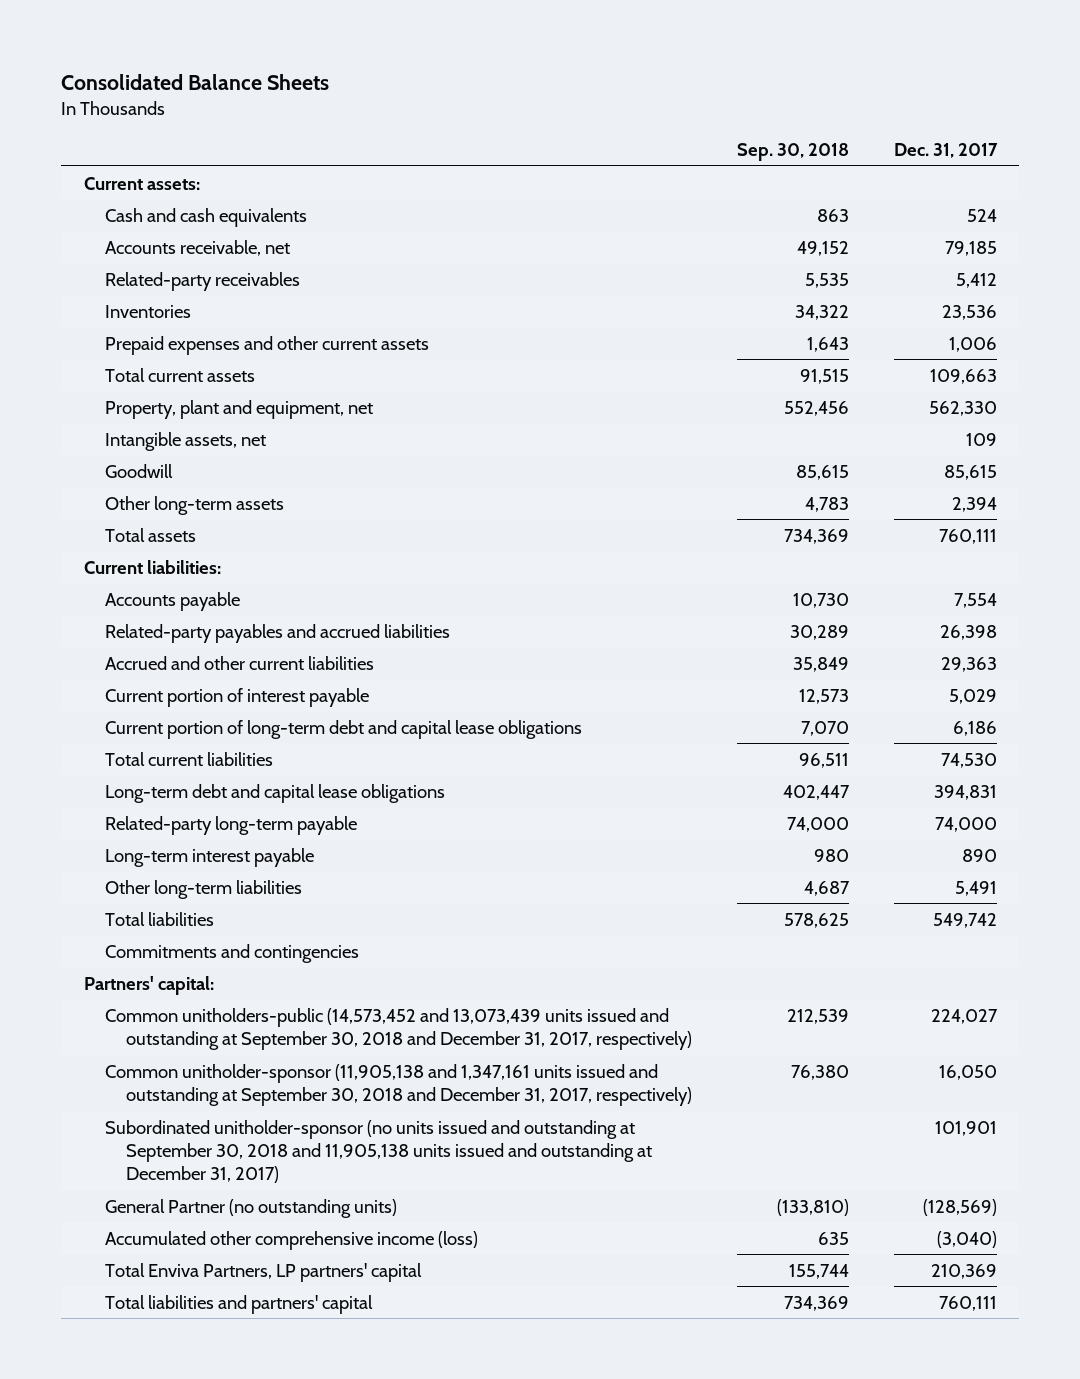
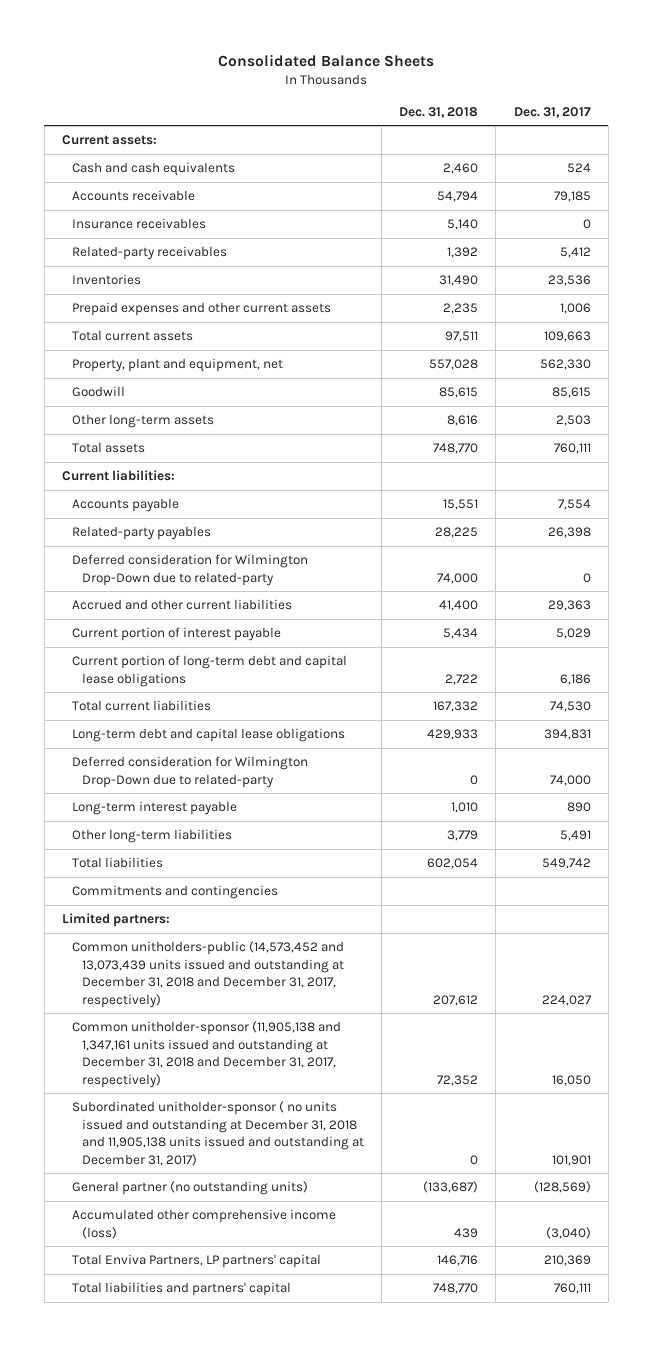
[736,143,849,162] Sep. 30, 2018 -> none
none -> [399,106,479,118] Dec. 31, 2018
[104,239,290,256] Accounts receivable, net -> [71,190,195,202] Accounts receivable
none -> [71,218,206,230] Insurance receivables
[104,431,266,451] Intangible assets, net -> none
[951,496,997,512] 2,394 -> [555,415,591,427] 2,503
[104,623,450,643] Related-party payables and accrued liabilities -> [71,526,211,541] Related-party payables
none -> [71,554,308,586] Deferred consideration for Wilmington Drop-Down due to related-party
[104,815,357,835] Related-party long-term payable -> none
none -> [71,756,308,788] Deferred consideration for Wilmington Drop-Down due to related-party
[83,975,214,995] Partners' capital: -> none
none -> [62,913,171,928] Limited partners:
[104,1007,692,1050] Common unitholders-public (14,573,452 and 13,073,439 units issued and outstanding at September 30, 2018 and December 31, 2017, respectively) -> [71,941,344,1008] Common unitholders-public (14,573,452 and 13,073,439 units issued and outstanding at December 31, 2018 and December 31, 2017, respectively)
[104,1063,692,1106] Common unitholder-sponsor (11,905,138 and 1,347,161 units issued and outstanding at September 30, 2018 and December 31, 2017, respectively) -> [71,1021,341,1088] Common unitholder-sponsor (11,905,138 and 1,347,161 units issued and outstanding at December 31, 2018 and December 31, 2017, respectively)
[104,1119,652,1184] Subordinated unitholder-sponsor (no units issued and outstanding at September 30, 2018 and 11,905,138 units issued and outstanding at December 31, 2017) -> [71,1101,364,1166] Subordinated unitholder-sponsor ( no units issued and outstanding at December 31, 2018 and 11,905,138 units issued and outstanding at December 31, 2017)
[104,1198,397,1218] General Partner (no outstanding units) -> [71,1181,308,1196] General partner (no outstanding units)

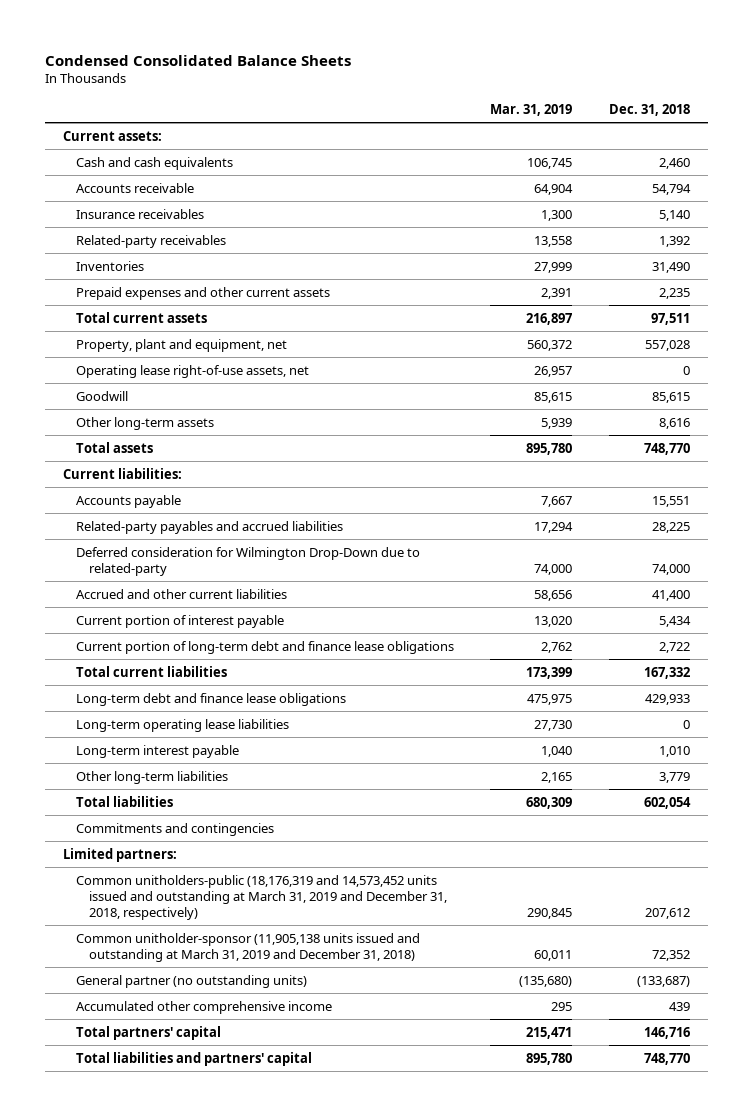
[218,53,435,67] Consolidated Balance Sheets -> [45,54,352,66] Condensed Consolidated Balance Sheets
[513,106,591,118] Dec. 31, 2017 -> none
none -> [490,103,573,116] Mar. 31, 2019
none -> [76,364,310,378] Operating lease right-of-use assets, net
[71,526,211,541] Related-party payables -> [76,520,344,534] Related-party payables and accrued liabilities
[71,655,347,687] Current portion of long-term debt and capital lease obligations -> [76,640,455,654] Current portion of long-term debt and finance lease obligations
[71,756,308,788] Deferred consideration for Wilmington Drop-Down due to related-party -> none
[71,728,345,743] Long-term debt and capital lease obligations -> [76,692,347,706] Long-term debt and finance lease obligations
none -> [76,718,290,732] Long-term operating lease liabilities
[71,1101,364,1166] Subordinated unitholder-sponsor ( no units issued and outstanding at December 31, 2018 and 11,905,138 units issued and outstanding at December 31, 2017) -> none
[71,941,344,1008] Common unitholders-public (14,573,452 and 13,073,439 units issued and outstanding at December 31, 2018 and December 31, 2017, respectively) -> [76,874,448,920] Common unitholders-public (18,176,319 and 14,573,452 units issued and outstanding at March 31, 2019 and December 31, 2018, respectively)
[71,1021,341,1088] Common unitholder-sponsor (11,905,138 and 1,347,161 units issued and outstanding at December 31, 2018 and December 31, 2017, respectively) -> [76,932,421,962] Common unitholder-sponsor (11,905,138 units issued and outstanding at March 31, 2019 and December 31, 2018)
[71,1209,336,1239] Accumulated other comprehensive income (loss) -> [76,1000,333,1014] Accumulated other comprehensive income
[71,1254,321,1269] Total Enviva Partners, LP partners' capital -> [76,1025,222,1040] Total partners' capital

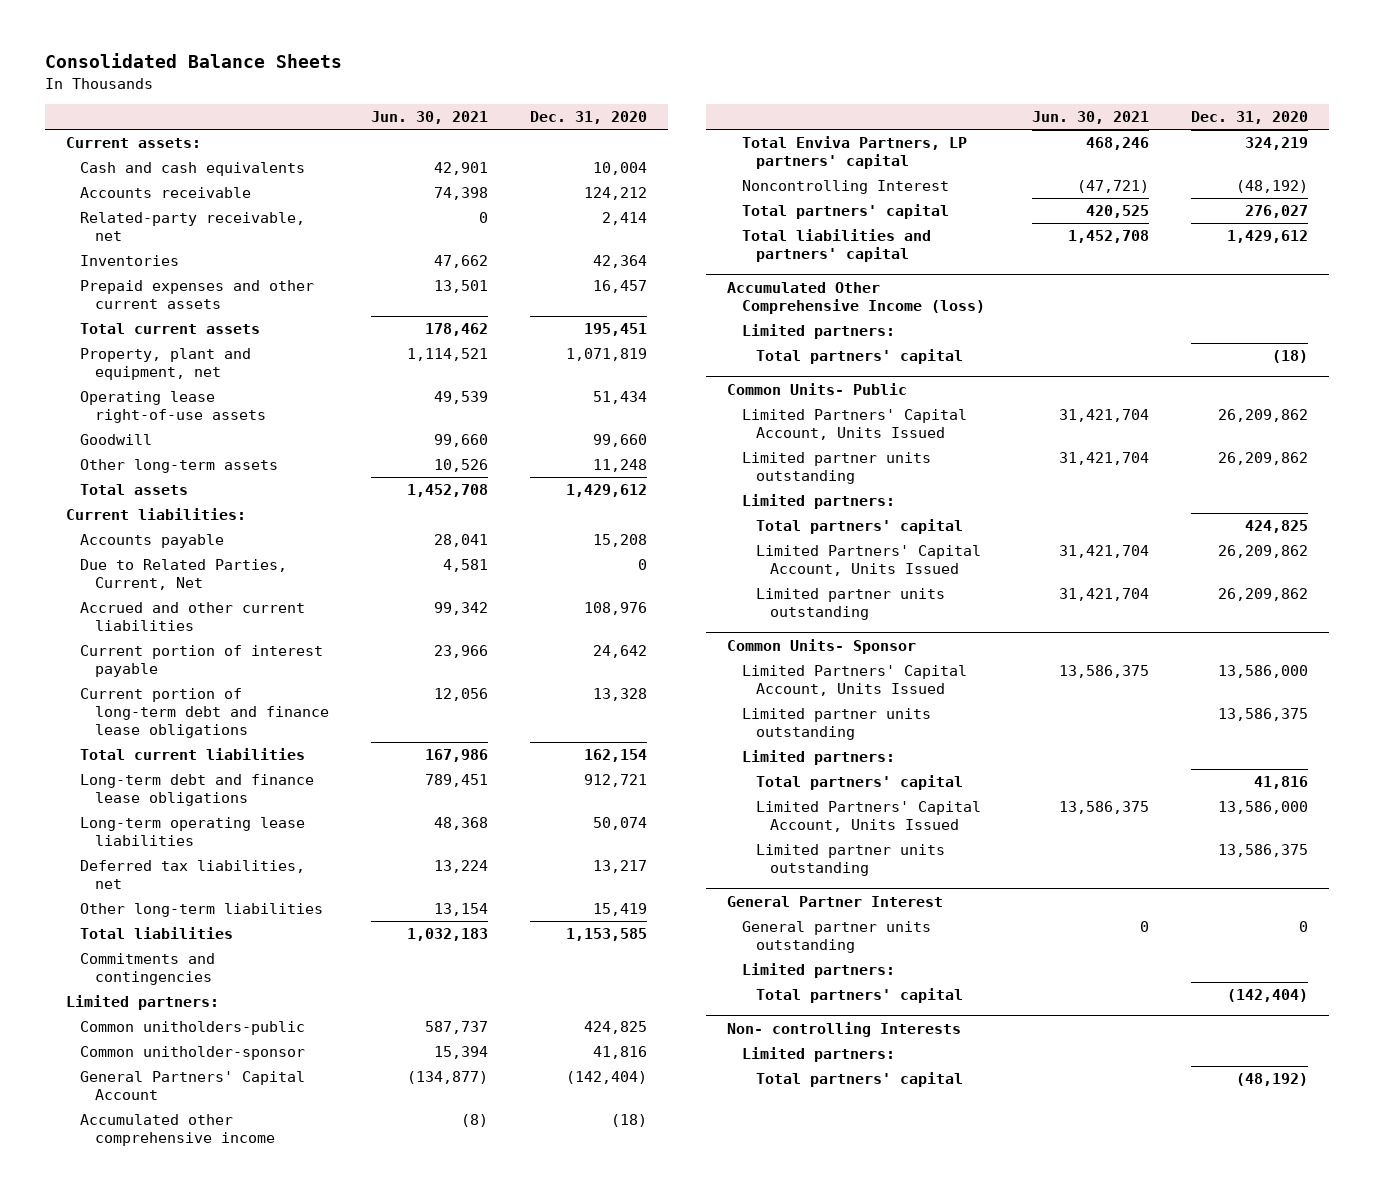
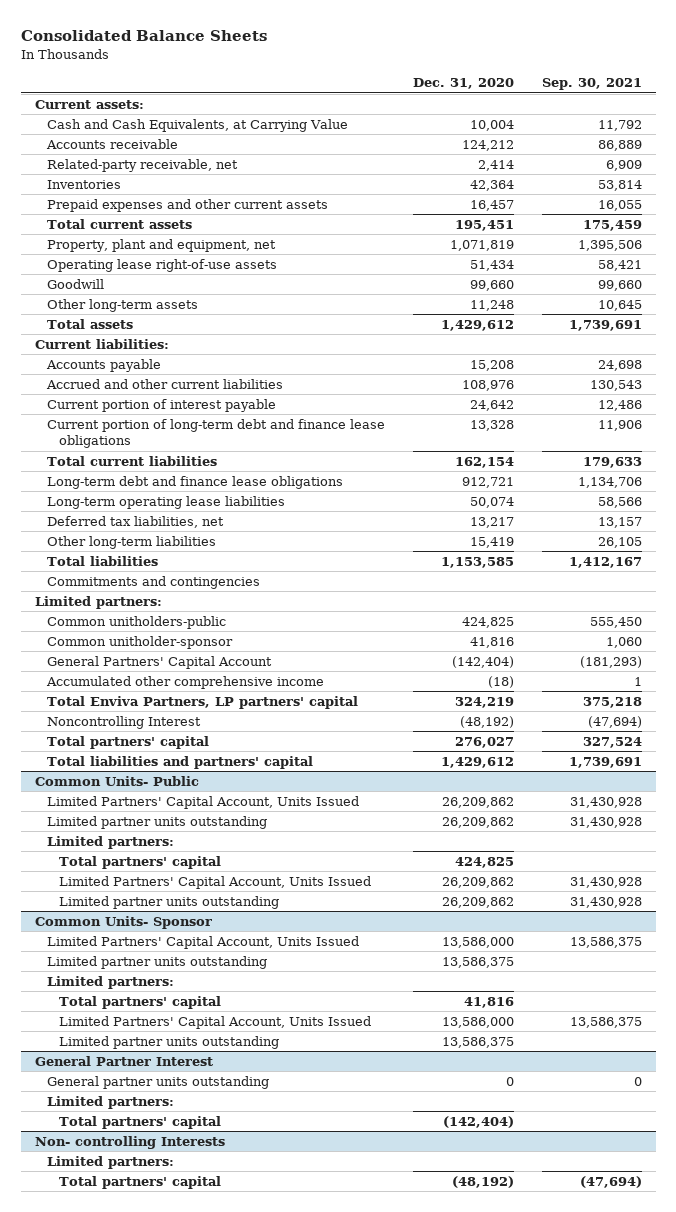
[370,111,488,125] Jun. 30, 2021 -> none
none -> [541,78,642,91] Sep. 30, 2021
[80,162,306,177] Cash and cash equivalents -> [46,119,348,133] Cash and Cash Equivalents, at Carrying Value
[80,559,288,590] Due to Related Parties, Current, Net -> none
[727,281,985,314] Accumulated Other Comprehensive Income (loss) -> none
[741,324,895,340] Limited partners: -> none
[755,349,963,365] Total partners' capital -> none

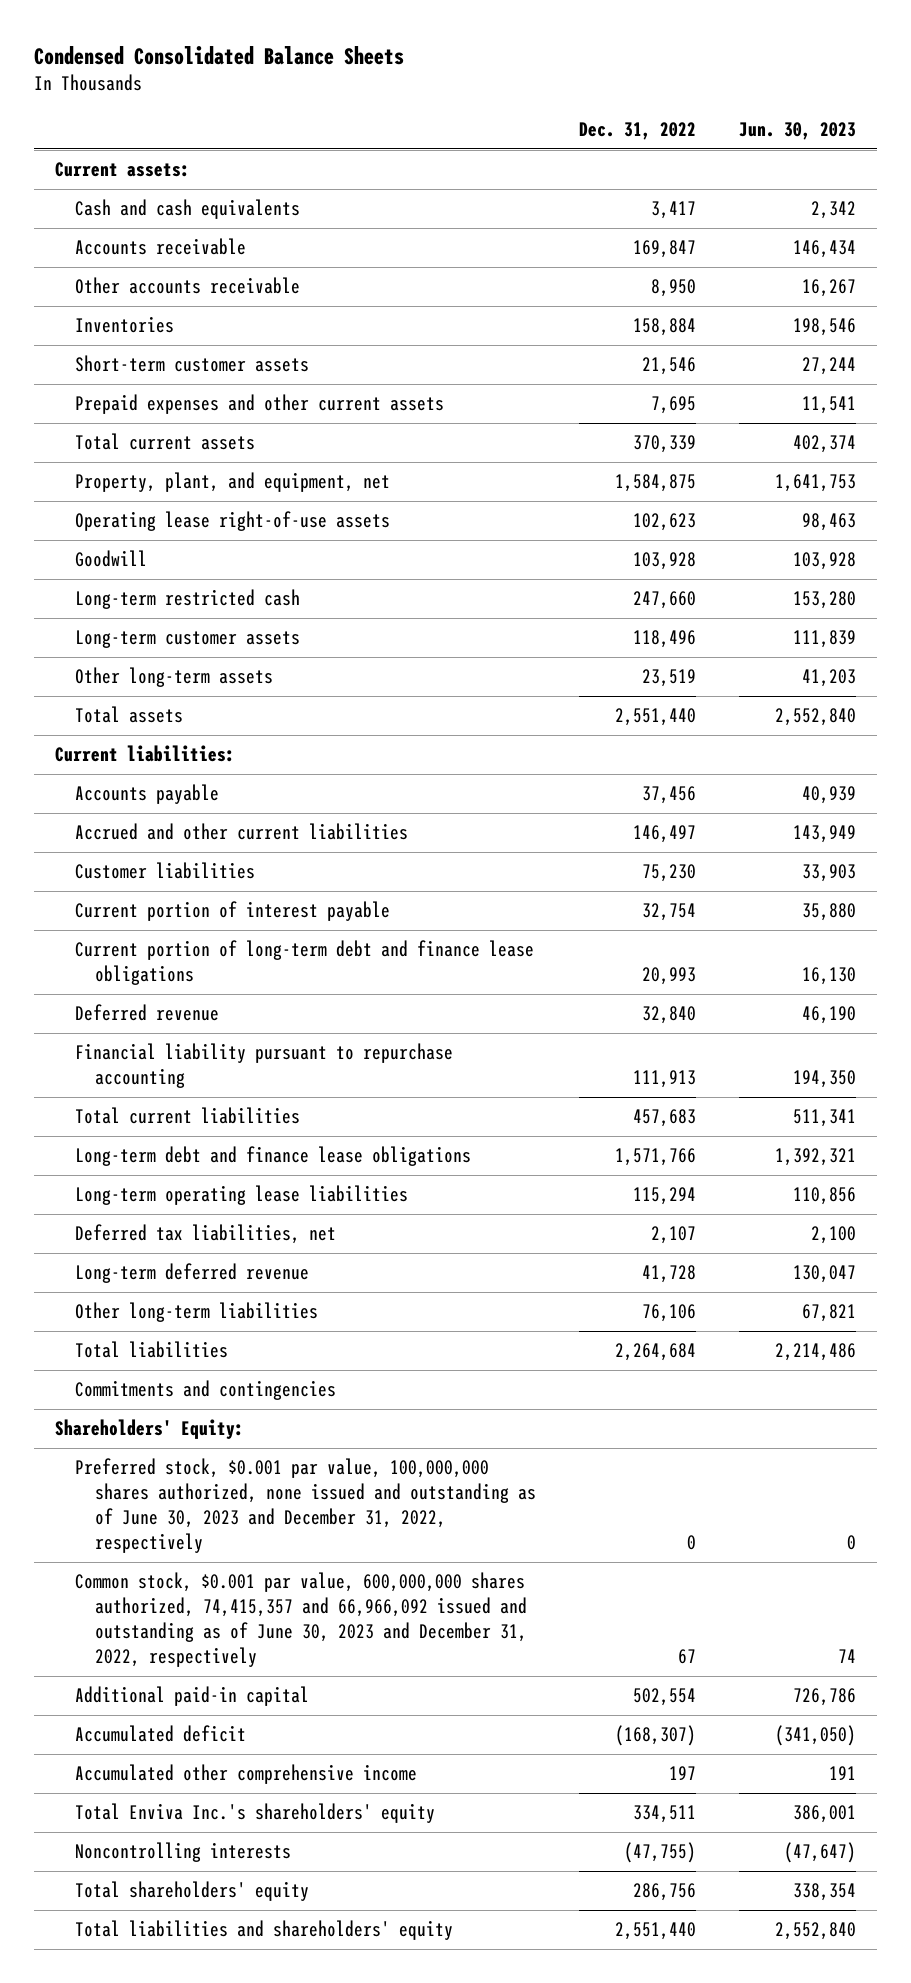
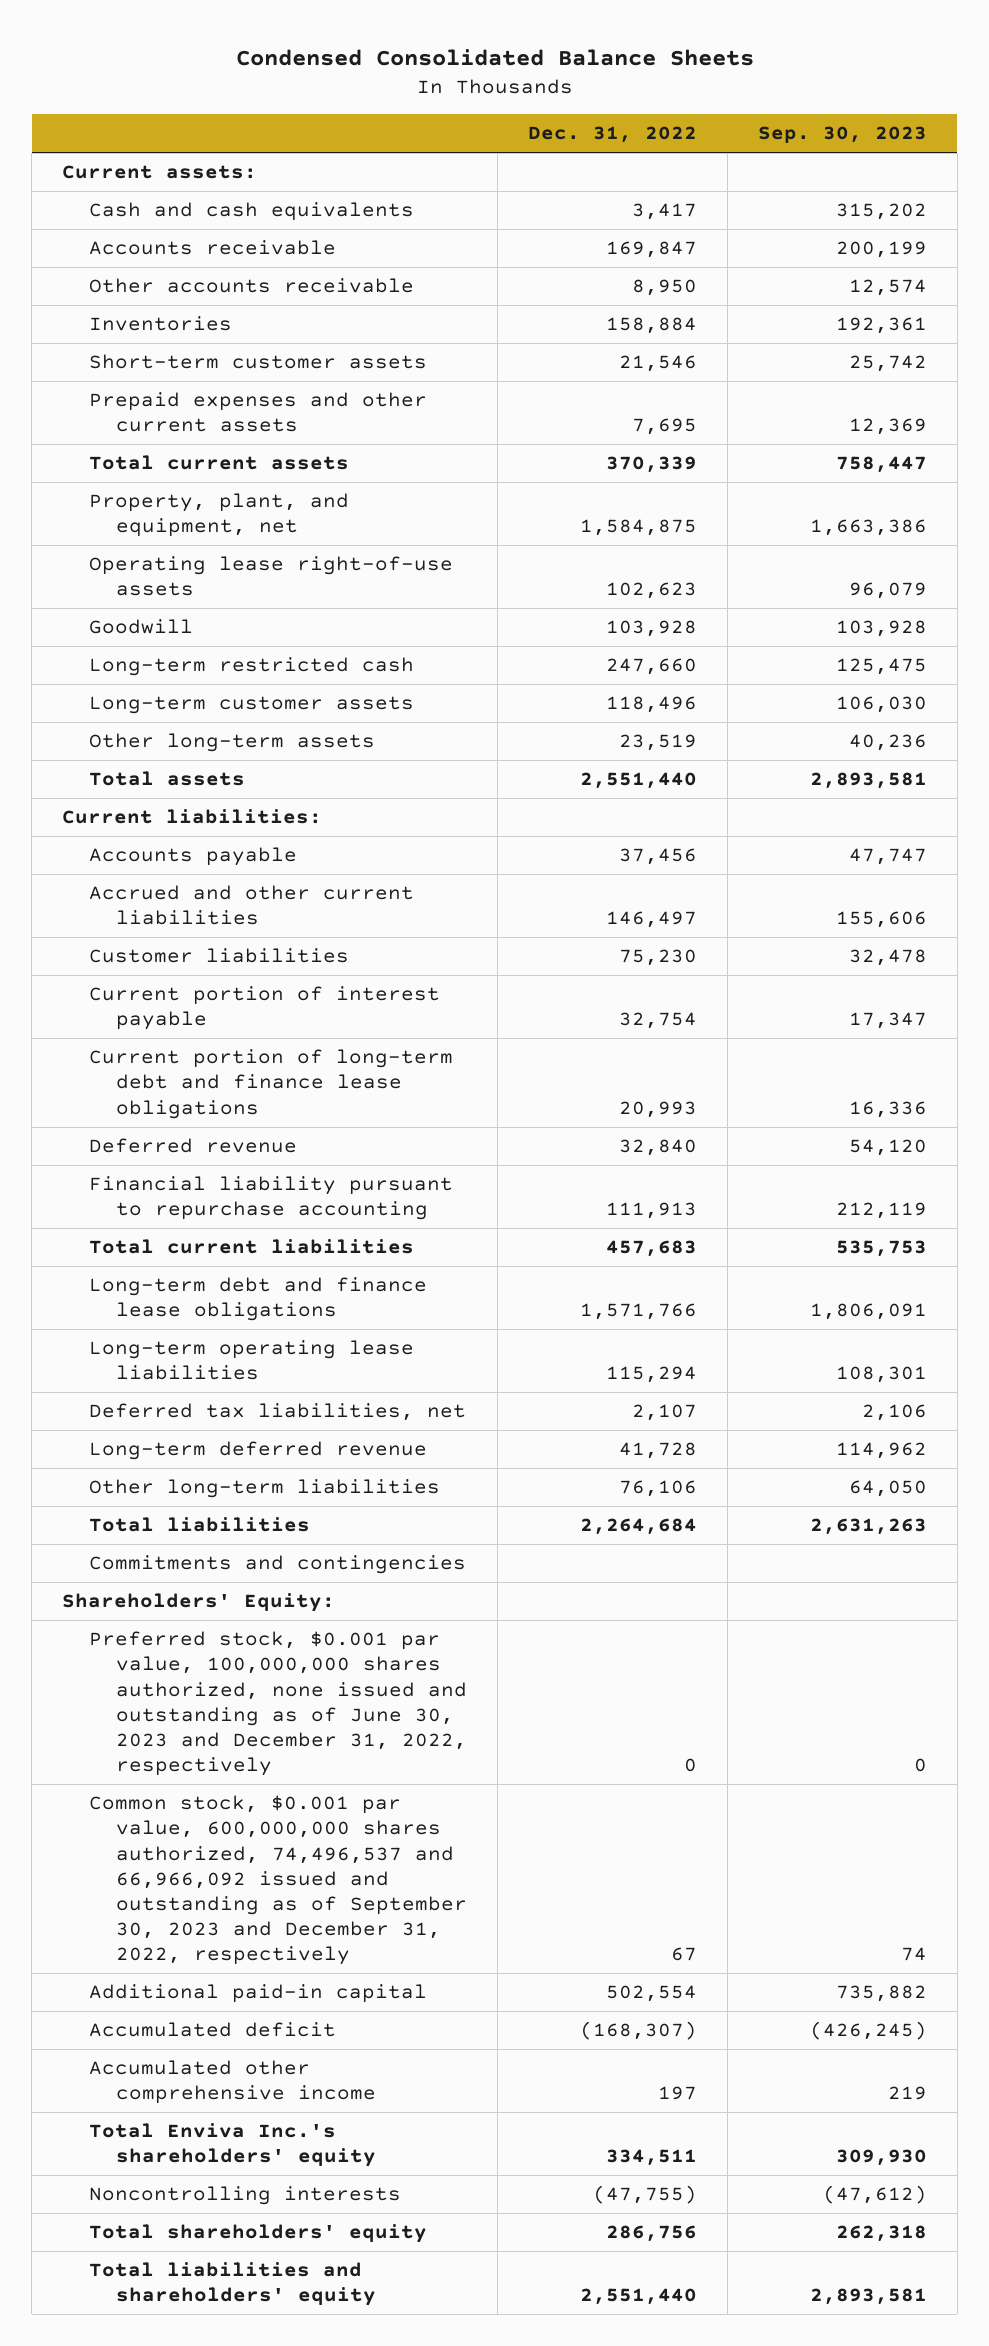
[738,121,856,140] Jun. 30, 2023 -> none
none -> [757,126,927,144] Sep. 30, 2023
[75,1572,528,1667] Common stock, $0.001 par value, 600,000,000 shares authorized, 74,415,357 and 66,966,092 issued and outstanding as of June 30, 2023 and December 31, 2022, respectively -> [89,1795,467,1966] Common stock, $0.001 par value, 600,000,000 shares authorized, 74,496,537 and 66,966,092 issued and outstanding as of September 30, 2023 and December 31, 2022, respectively

